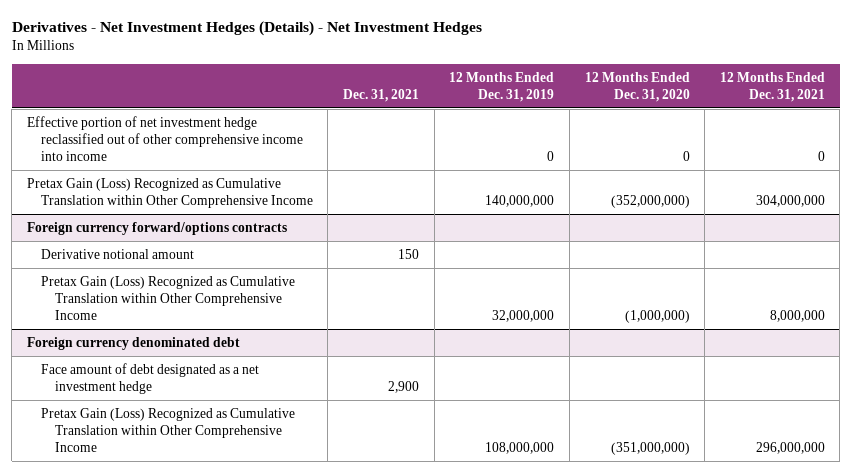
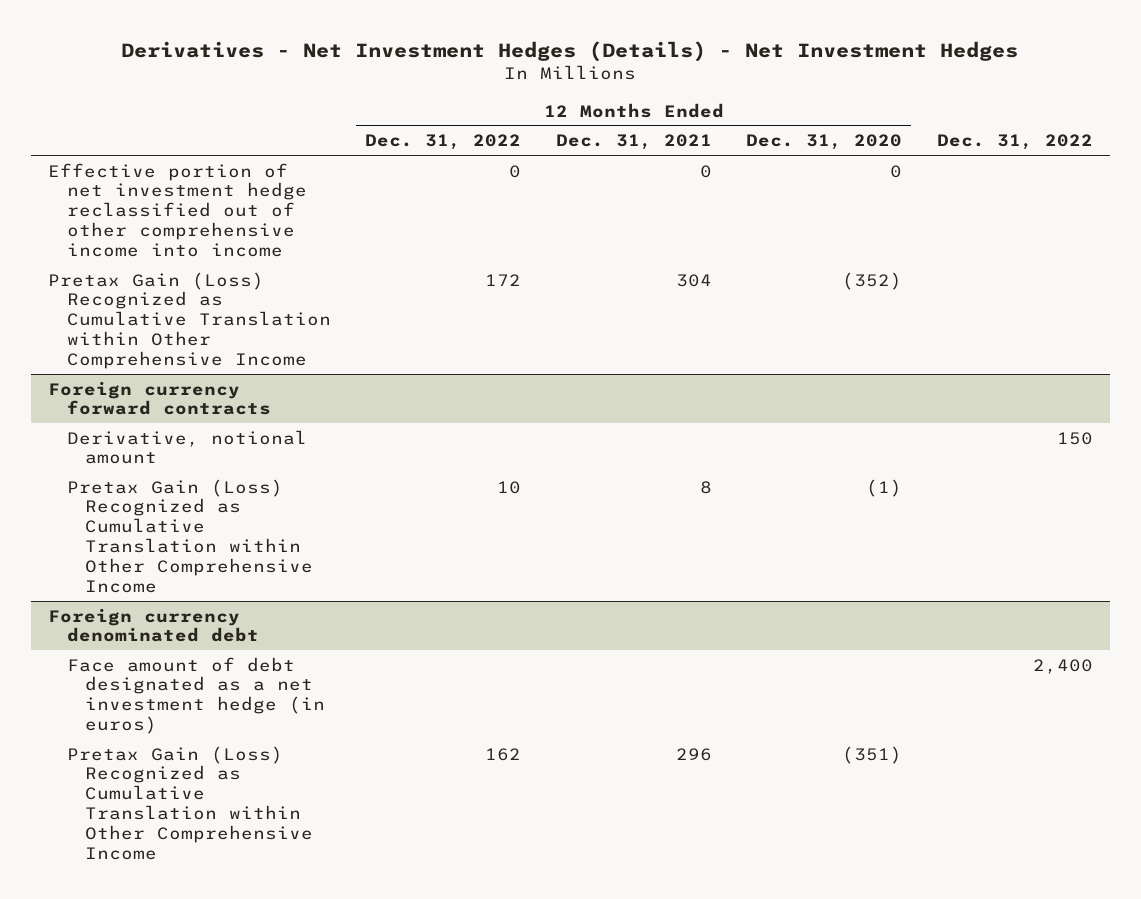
[343,88,420,102] Dec. 31, 2021 -> none
[449,71,555,102] 12 Months Ended Dec. 31, 2019 -> none
none -> [365,134,522,151] Dec. 31, 2022
none -> [936,134,1093,151] Dec. 31, 2022
[610,194,690,208] (352,000,000) -> [842,271,903,290] (352)
[755,194,825,207] 304,000,000 -> [675,273,712,287] 304
[26,221,287,235] Foreign currency forward/options contracts -> [48,380,271,416] Foreign currency forward contracts
[40,248,194,259] Derivative notional amount -> [66,429,307,465] Derivative, notional amount
[624,310,690,324] (1,000,000) -> [866,478,903,497] (1)
[769,310,825,323] 8,000,000 -> [699,480,712,494] 8
[40,362,259,394] Face amount of debt designated as a net investment hedge -> [66,656,326,735] Face amount of debt designated as a net investment hedge (in euros)
[610,442,690,456] (351,000,000) -> [842,745,903,764] (351)
[755,442,825,455] 296,000,000 -> [675,747,712,761] 296

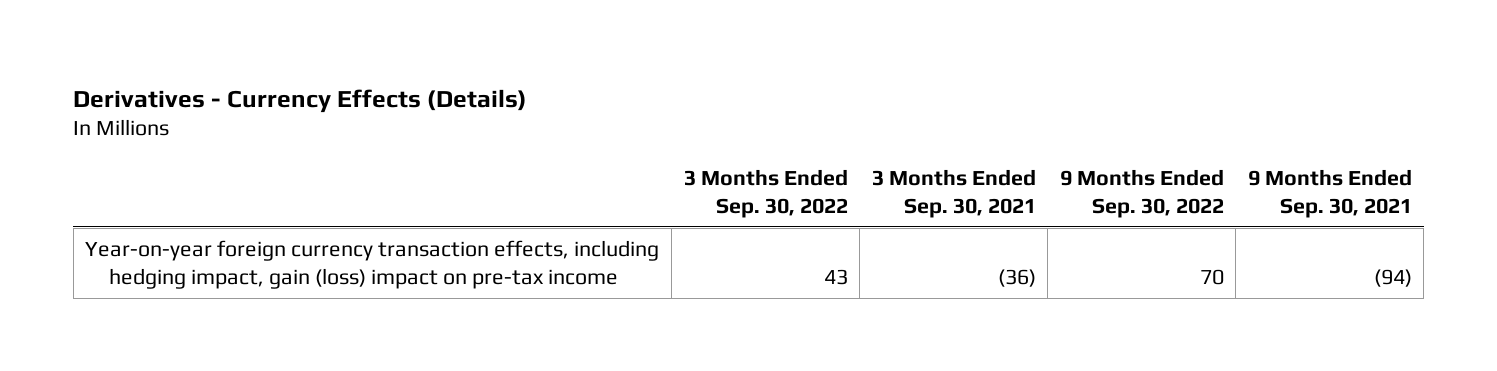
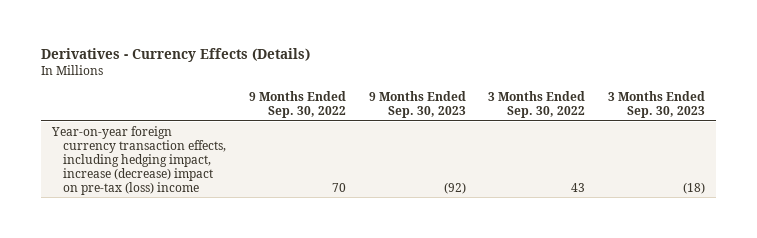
[871,168,1036,218] 3 Months Ended Sep. 30, 2021 -> none
[1247,168,1412,218] 9 Months Ended Sep. 30, 2021 -> none
none -> [368,91,466,118] 9 Months Ended Sep. 30, 2023
none -> [608,91,706,118] 3 Months Ended Sep. 30, 2023
[85,239,660,289] Year-on-year foreign currency transaction effects, including hedging impact, gain (loss) impact on pre-tax income -> [50,126,227,195] Year-on-year foreign currency transaction effects, including hedging impact, increase (decrease) impact on pre-tax (loss) income

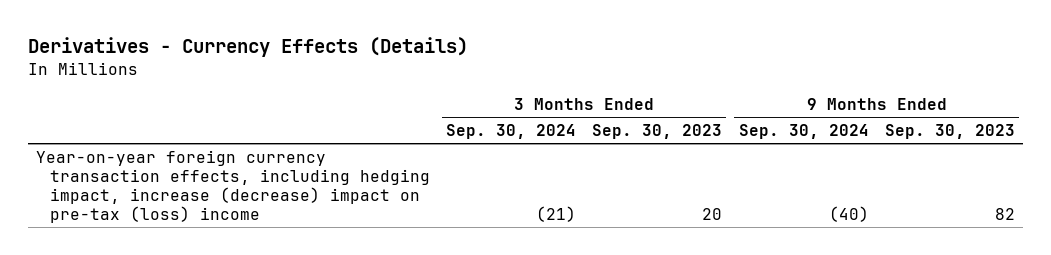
[249,91,347,118] 9 Months Ended Sep. 30, 2022 -> none
[488,91,586,118] 3 Months Ended Sep. 30, 2022 -> none
none -> [445,123,576,139] Sep. 30, 2024
none -> [738,123,869,139] Sep. 30, 2024
[443,181,466,194] (92) -> [994,207,1015,220] 82
[683,181,706,194] (18) -> [702,207,723,220] 20

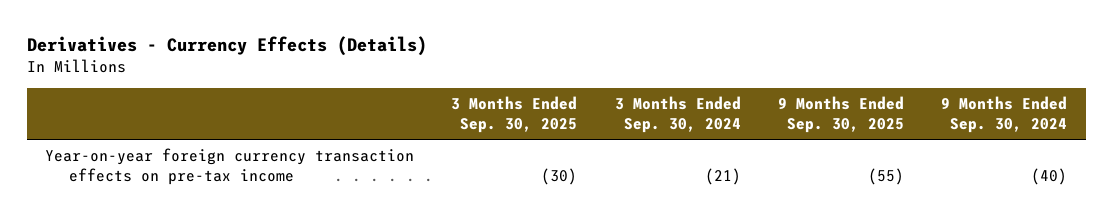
[592,123,723,139] Sep. 30, 2023 -> none
[884,123,1015,139] Sep. 30, 2023 -> none
none -> [451,95,578,133] 3 Months Ended Sep. 30, 2025
none -> [777,95,904,133] 9 Months Ended Sep. 30, 2025
[36,149,430,223] Year-on-year foreign currency transaction effects, including hedging impact, increase (decrease) impact on pre-tax (loss) income -> [45,148,415,186] Year-on-year foreign currency transaction effects on pre-tax income

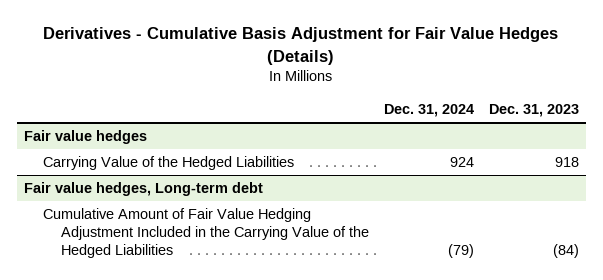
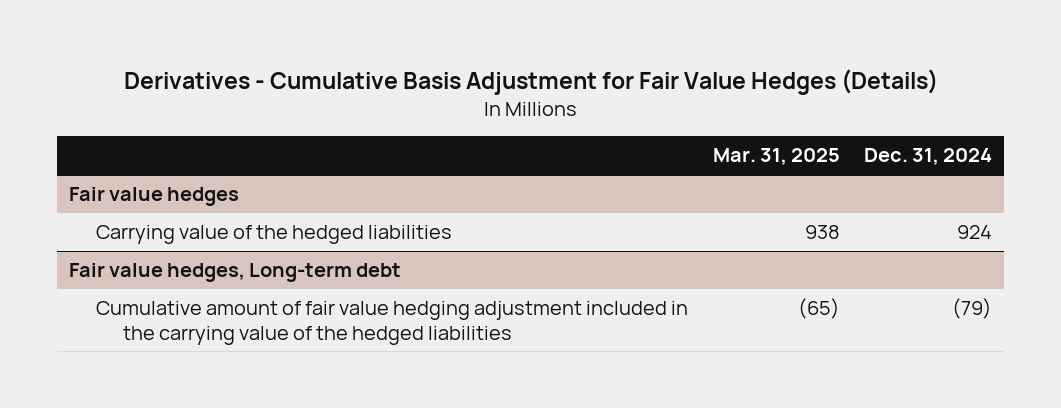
[488,104,579,118] Dec. 31, 2023 -> none
none -> [712,148,840,166] Mar. 31, 2025
[42,156,294,171] Carrying Value of the Hedged Liabilities -> [96,225,453,245] Carrying value of the hedged liabilities
[42,208,370,258] Cumulative Amount of Fair Value Hedging Adjustment Included in the Carrying Value of the Hedged Liabilities -> [96,301,689,345] Cumulative amount of fair value hedging adjustment included in the carrying value of the hedged liabilities

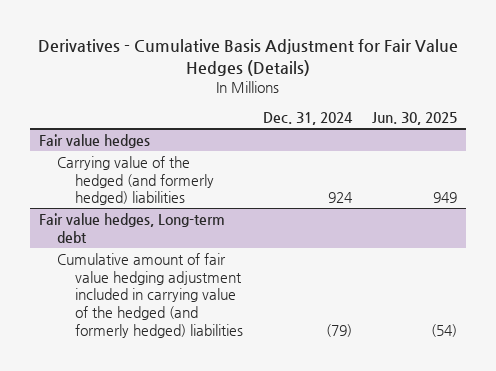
[712,148,840,166] Mar. 31, 2025 -> none
none -> [371,112,457,126] Jun. 30, 2025
[96,225,453,245] Carrying value of the hedged liabilities -> [57,155,215,206] Carrying value of the hedged (and formerly hedged) liabilities
[96,301,689,345] Cumulative amount of fair value hedging adjustment included in the carrying value of the hedged liabilities -> [57,252,244,338] Cumulative amount of fair value hedging adjustment included in carrying value of the hedged (and formerly hedged) liabilities

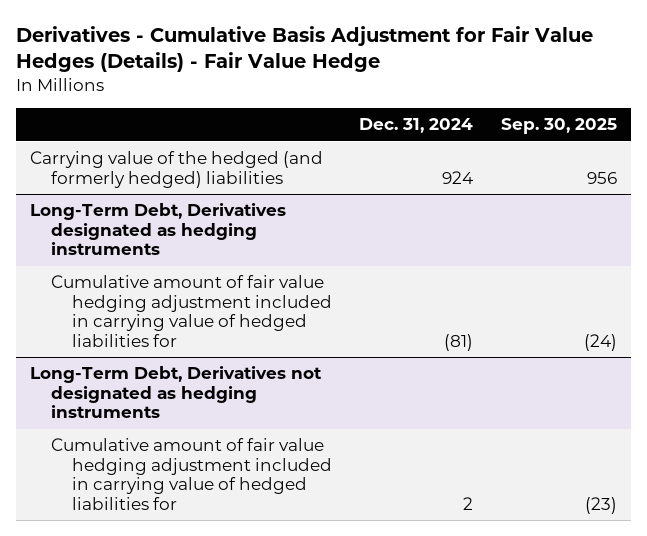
[37,39,458,77] Derivatives - Cumulative Basis Adjustment for Fair Value Hedges (Details) -> [15,25,593,73] Derivatives - Cumulative Basis Adjustment for Fair Value Hedges (Details) - Fair Value Hedge
[371,112,457,126] Jun. 30, 2025 -> none
none -> [501,118,618,135] Sep. 30, 2025
[39,133,151,148] Fair value hedges -> none
[39,212,226,243] Fair value hedges, Long-term debt -> none
none -> [29,203,286,256] Long-Term Debt, Derivatives designated as hedging instruments
[57,252,244,338] Cumulative amount of fair value hedging adjustment included in carrying value of the hedged (and formerly hedged) liabilities -> [50,275,332,347] Cumulative amount of fair value hedging adjustment included in carrying value of hedged liabilities for
[325,323,352,337] (79) -> [444,333,474,351] (81)
none -> [29,366,322,419] Long-Term Debt, Derivatives not designated as hedging instruments
none -> [50,438,332,510] Cumulative amount of fair value hedging adjustment included in carrying value of hedged liabilities for

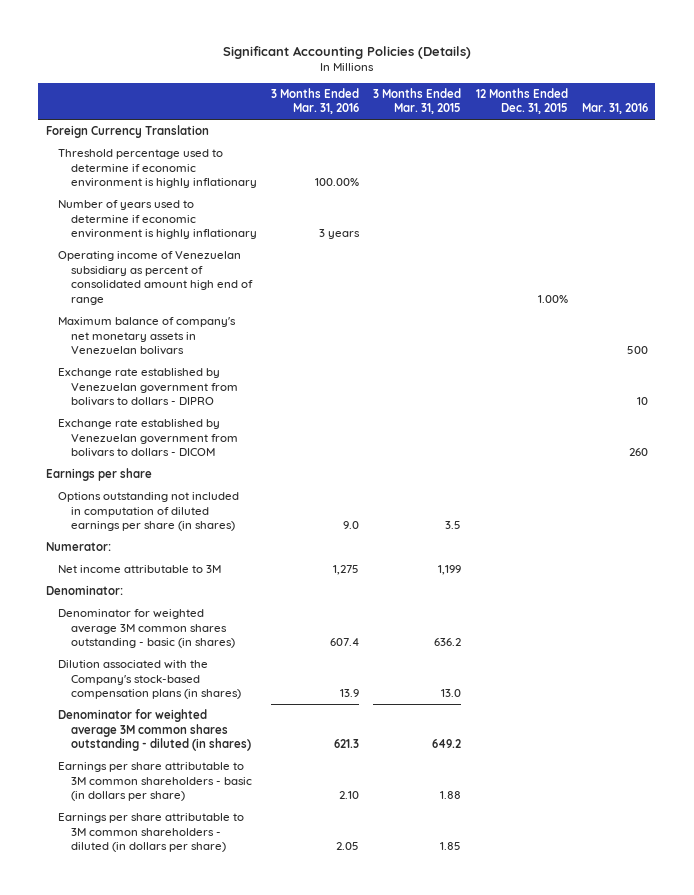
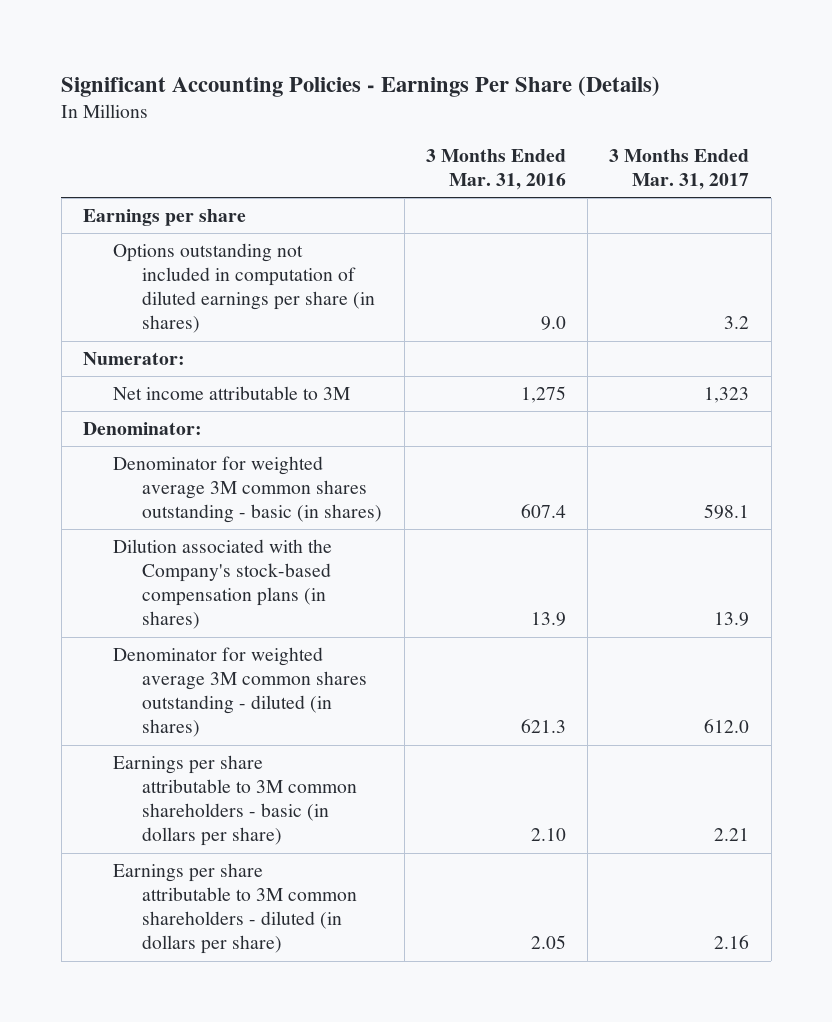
[222,45,471,59] Significant Accounting Policies (Details) -> [61,75,661,97] Significant Accounting Policies - Earnings Per Share (Details)
[373,87,462,115] 3 Months Ended Mar. 31, 2015 -> none
[475,87,568,115] 12 Months Ended Dec. 31, 2015 -> none
[582,103,649,115] Mar. 31, 2016 -> none
none -> [609,148,750,191] 3 Months Ended Mar. 31, 2017
[45,125,209,139] Foreign Currency Translation -> none
[58,149,257,189] Threshold percentage used to determine if economic environment is highly inflationary -> none
[58,200,257,240] Number of years used to determine if economic environment is highly inflationary -> none
[58,251,253,305] Operating income of Venezuelan subsidiary as percent of consolidated amount high end of range -> none
[58,317,237,356] Maximum balance of company's net monetary assets in Venezuelan bolivars -> none
[58,368,238,407] Exchange rate established by Venezuelan government from bolivars to dollars - DIPRO -> none
[58,419,238,458] Exchange rate established by Venezuelan government from bolivars to dollars - DICOM -> none

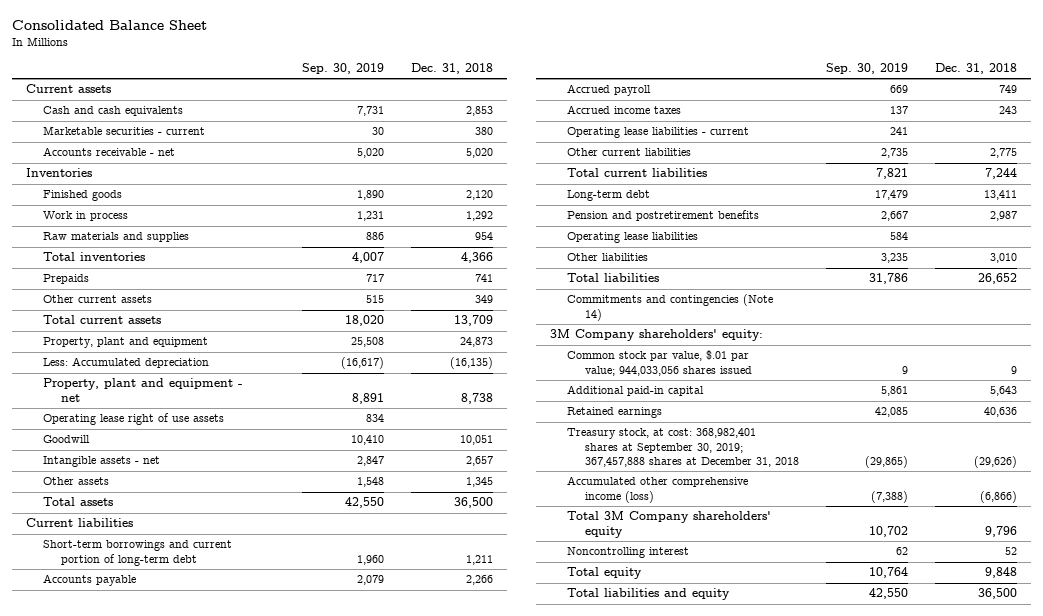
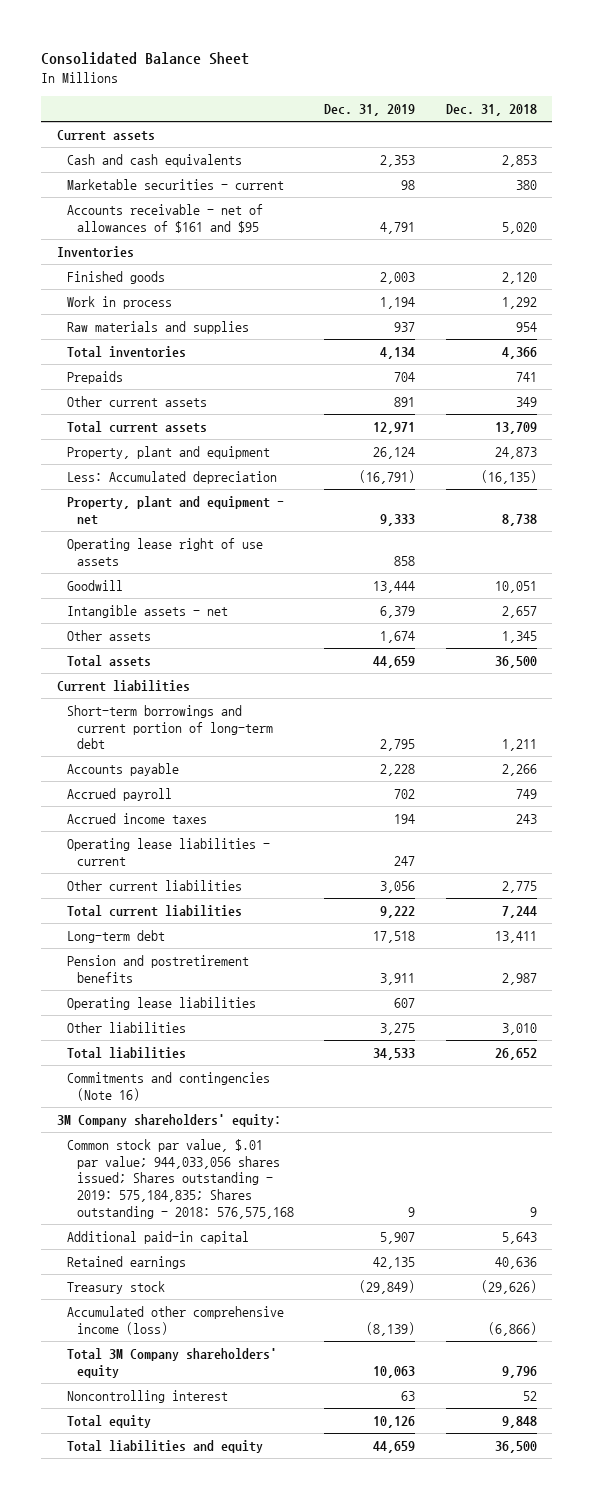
[302,62,385,74] Sep. 30, 2019 -> none
none -> [324,104,416,117] Dec. 31, 2019
[43,147,176,157] Accounts receivable - net -> [66,203,263,233] Accounts receivable - net of allowances of $161 and $95
[567,294,774,321] Commitments and contingencies (Note 14) -> [66,1071,270,1101] Commitments and contingencies (Note 16)
[567,350,752,376] Common stock par value, $.01 par value; 944,033,056 shares issued -> [66,1138,294,1219] Common stock par value, $.01 par value; 944,033,056 shares issued; Shares outstanding - 2019: 575,184,835; Shares outstanding - 2018: 576,575,168
[567,428,799,467] Treasury stock, at cost: 368,982,401 shares at September 30, 2019; 367,457,888 shares at December 31, 2018 -> [66,1280,165,1294] Treasury stock

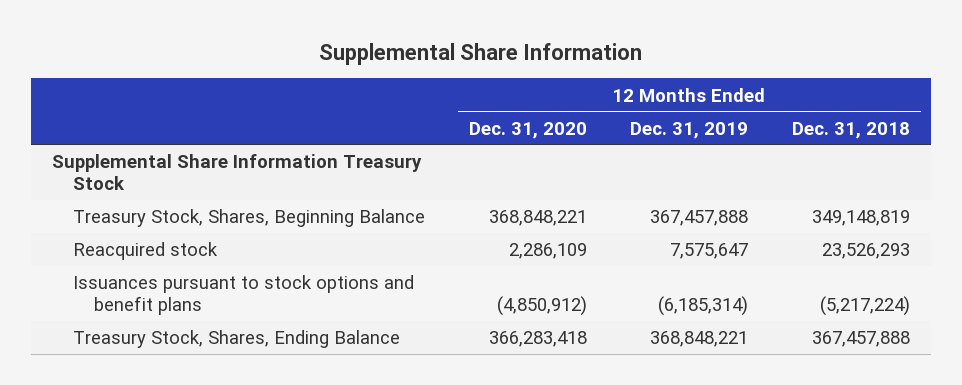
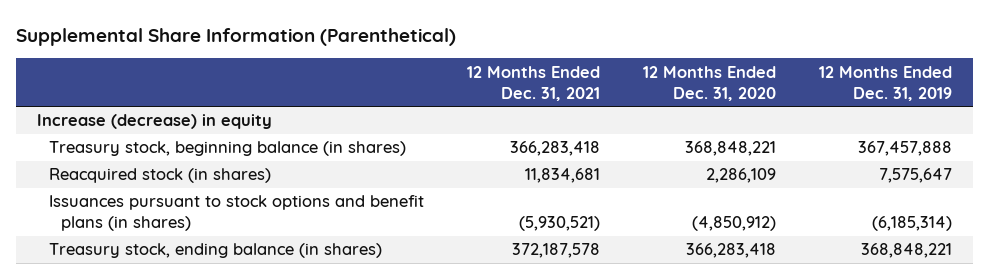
[319,42,643,65] Supplemental Share Information -> [15,27,456,46] Supplemental Share Information (Parenthetical)
[791,121,910,139] Dec. 31, 2018 -> none
none -> [467,65,601,101] 12 Months Ended Dec. 31, 2021
[52,154,423,191] Supplemental Share Information Treasury Stock -> none
none -> [37,114,273,130] Increase (decrease) in equity
[73,209,426,228] Treasury Stock, Shares, Beginning Balance -> [49,141,407,157] Treasury stock, beginning balance (in shares)
[73,242,219,261] Reacquired stock -> [49,168,272,184] Reacquired stock (in shares)
[73,275,415,316] Issuances pursuant to stock options and benefit plans -> [49,195,425,232] Issuances pursuant to stock options and benefit plans (in shares)
[73,330,401,349] Treasury Stock, Shares, Ending Balance -> [49,243,383,259] Treasury stock, ending balance (in shares)

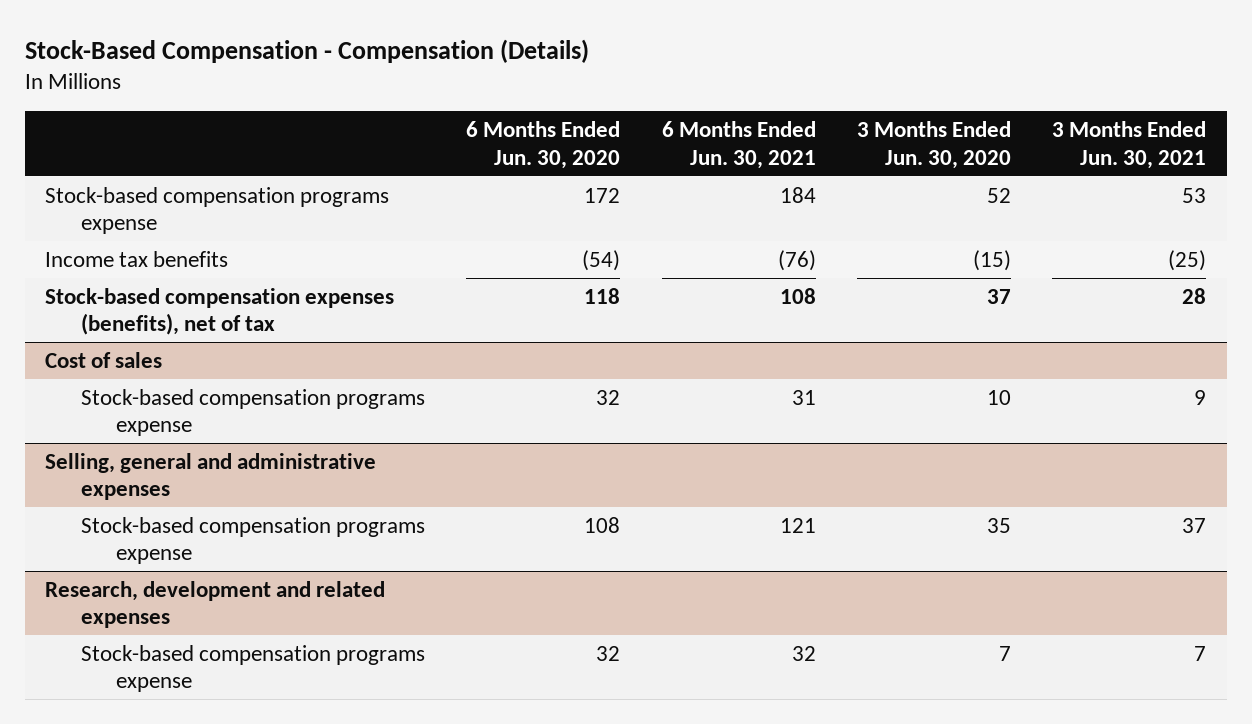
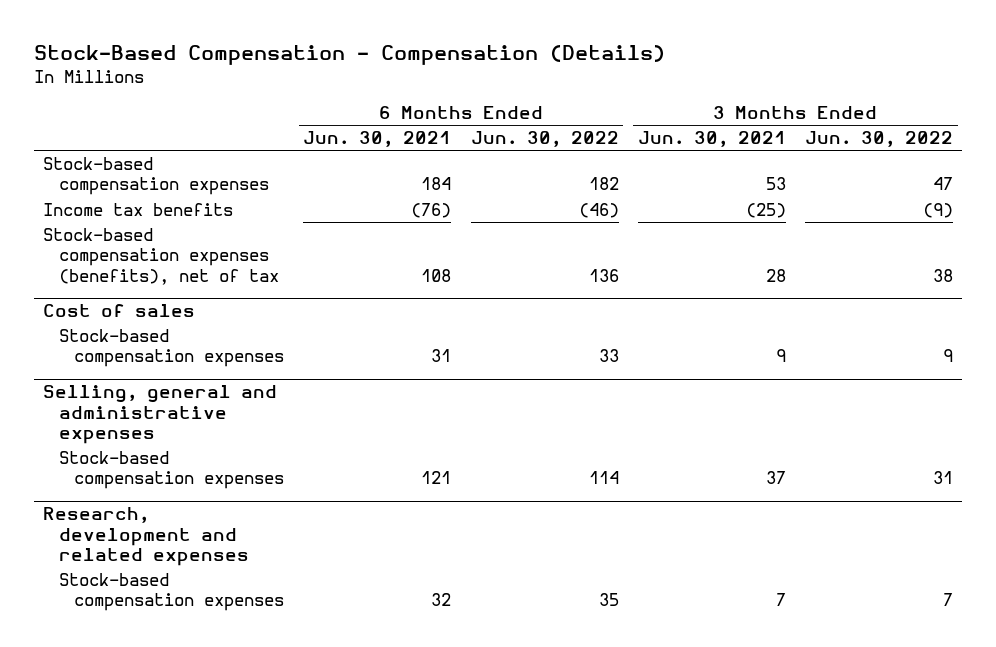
[466,120,621,169] 6 Months Ended Jun. 30, 2020 -> none
[856,120,1011,169] 3 Months Ended Jun. 30, 2020 -> none
none -> [470,131,619,148] Jun. 30, 2022
none -> [804,131,953,148] Jun. 30, 2022
[45,186,390,235] Stock-based compensation programs expense -> [43,157,269,196] Stock-based compensation expenses
[80,388,425,437] Stock-based compensation programs expense -> [58,329,285,368] Stock-based compensation expenses
[80,516,425,565] Stock-based compensation programs expense -> [58,451,285,490] Stock-based compensation expenses
[80,644,425,693] Stock-based compensation programs expense -> [58,573,285,612] Stock-based compensation expenses

